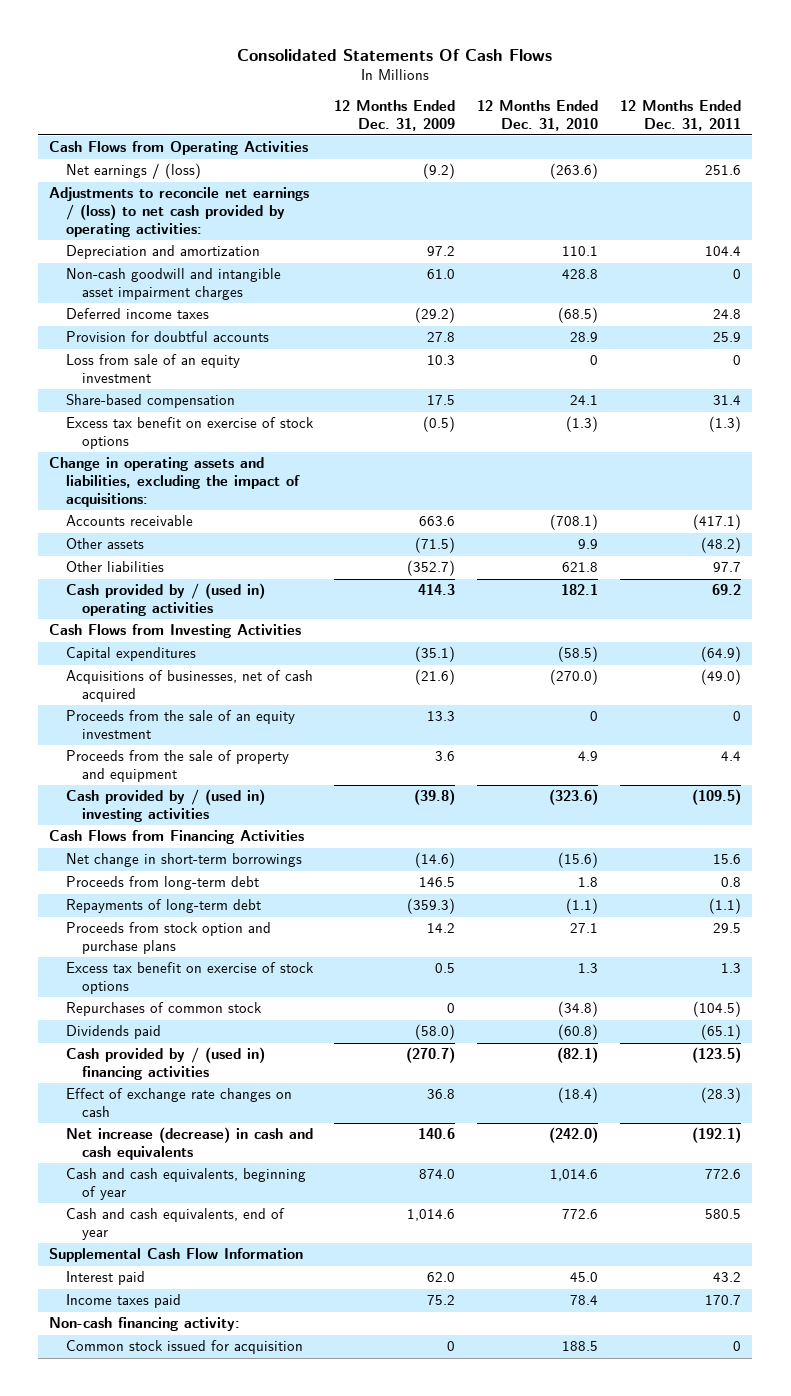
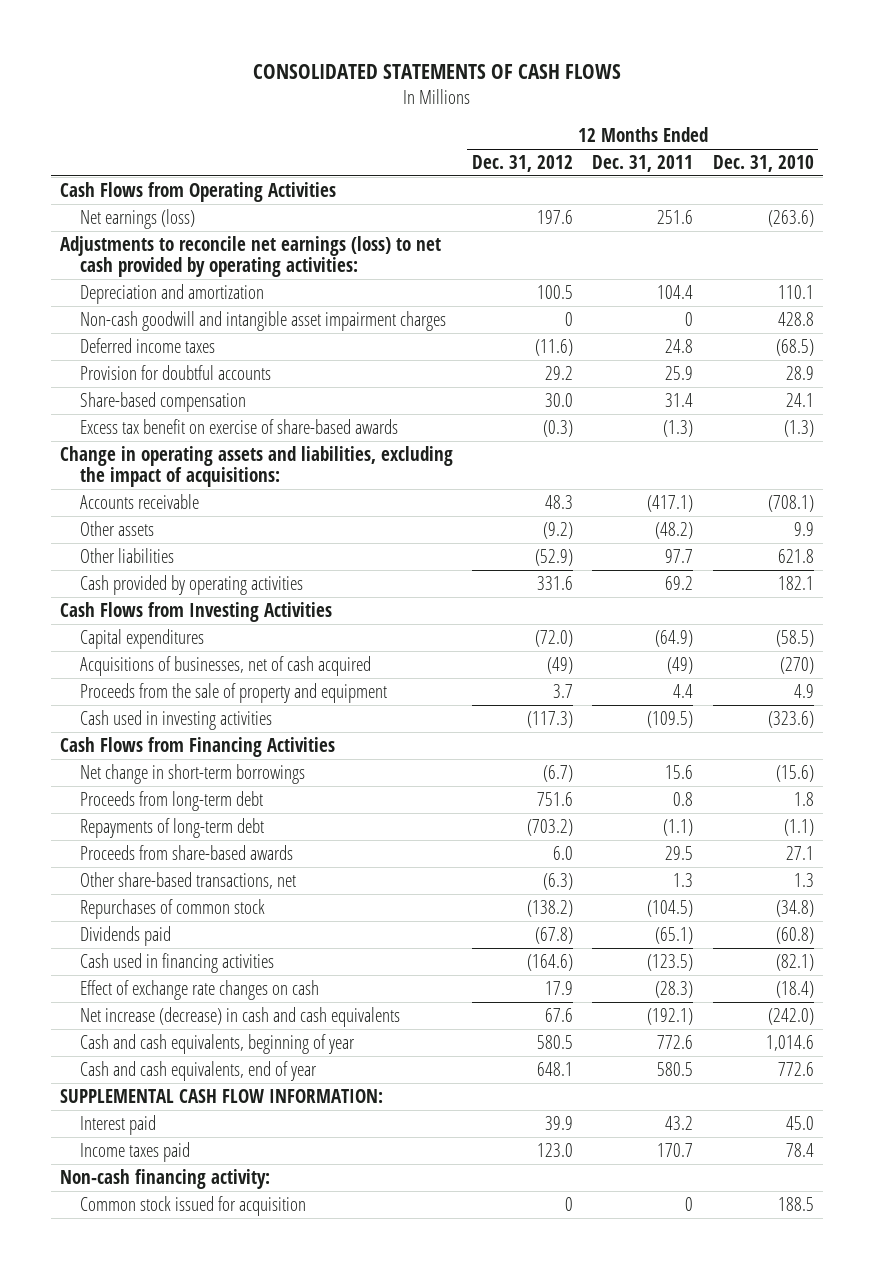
[237,48,553,61] Consolidated Statements Of Cash Flows -> [252,64,621,80] CONSOLIDATED STATEMENTS OF CASH FLOWS
[334,99,456,131] 12 Months Ended Dec. 31, 2009 -> none
none -> [472,154,574,172] Dec. 31, 2012
[65,163,201,180] Net earnings / (loss) -> [79,208,195,229] Net earnings (loss)
[49,187,310,238] Adjustments to reconcile net earnings / (loss) to net cash provided by operating activities: -> [60,235,442,278] Adjustments to reconcile net earnings (loss) to net cash provided by operating activities:
[65,354,240,384] Loss from sale of an equity investment -> none
[65,417,314,450] Excess tax benefit on exercise of stock options -> [79,418,398,434] Excess tax benefit on exercise of share-based awards
[65,583,265,617] Cash provided by / (used in) operating activities -> [79,574,303,595] Cash provided by operating activities
[65,710,295,740] Proceeds from the sale of an equity investment -> none
[550,669,599,686] (270.0) -> [779,656,814,674] (270)
[701,669,742,686] (49.0) -> [667,656,694,674] (49)
[65,789,265,823] Cash provided by / (used in) investing activities -> [79,709,272,730] Cash used in investing activities
[65,922,271,955] Proceeds from stock option and purchase plans -> [79,844,293,860] Proceeds from share-based awards
[65,962,314,995] Excess tax benefit on exercise of stock options -> [79,871,296,889] Other share-based transactions, net
[65,1047,265,1081] Cash provided by / (used in) financing activities -> [79,952,274,973] Cash used in financing activities
[49,1248,304,1263] Supplemental Cash Flow Information -> [60,1088,384,1103] SUPPLEMENTAL CASH FLOW INFORMATION:

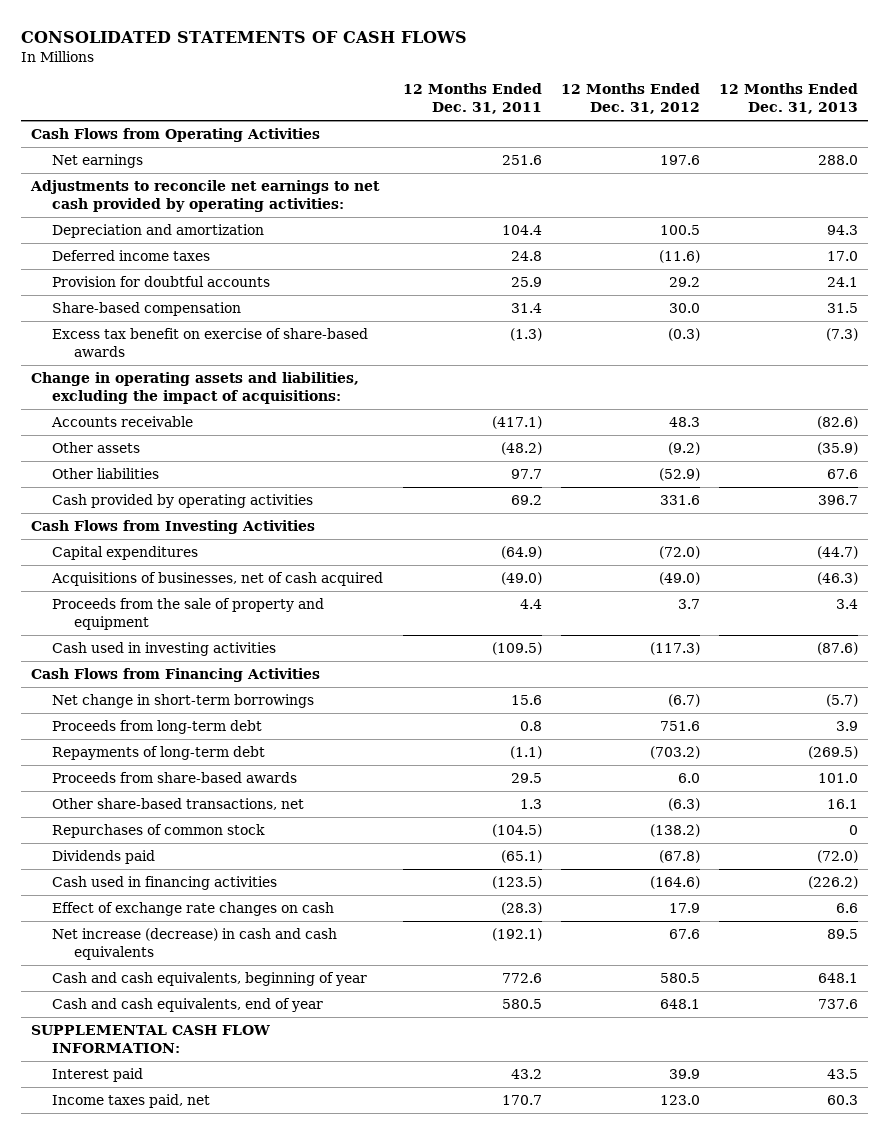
[712,154,814,172] Dec. 31, 2010 -> none
none -> [719,83,859,115] 12 Months Ended Dec. 31, 2013
[79,208,195,229] Net earnings (loss) -> [52,154,144,169] Net earnings
[60,235,442,278] Adjustments to reconcile net earnings (loss) to net cash provided by operating activities: -> [29,180,380,213] Adjustments to reconcile net earnings to net cash provided by operating activities:
[79,310,446,331] Non-cash goodwill and intangible asset impairment charges -> none
[547,656,574,674] (49) -> [658,572,700,586] (49.0)
[667,656,694,674] (49) -> [500,572,542,586] (49.0)
[60,1168,271,1189] Non-cash financing activity: -> none
[79,1195,306,1216] Common stock issued for acquisition -> none
[79,1141,190,1162] Income taxes paid -> [52,1094,211,1109] Income taxes paid, net

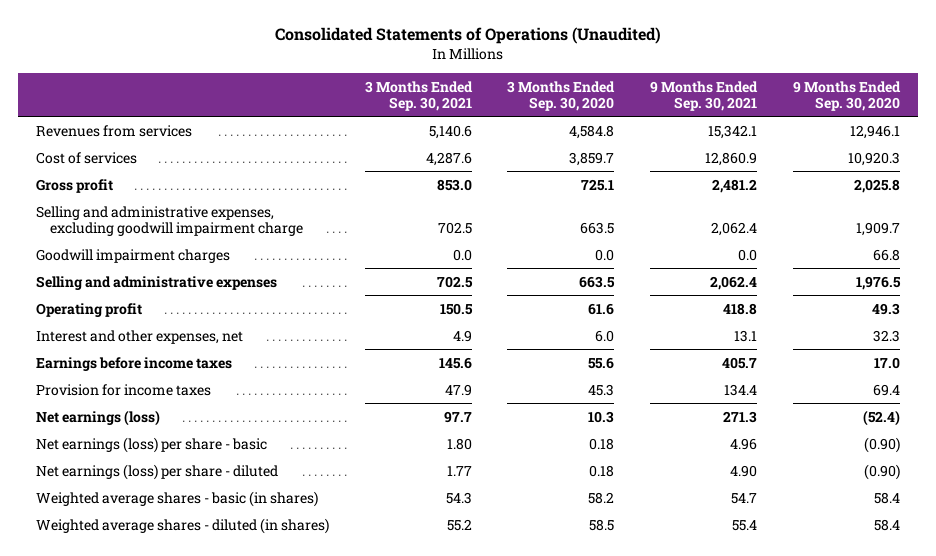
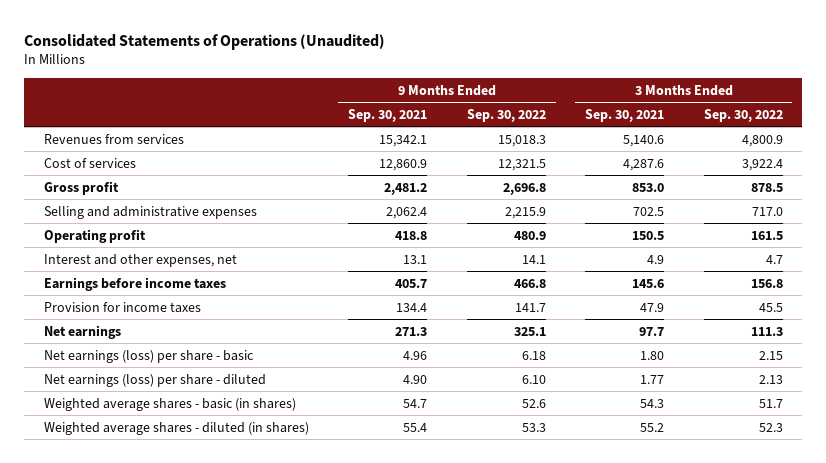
[507,80,616,111] 3 Months Ended Sep. 30, 2020 -> none
[792,80,901,111] 9 Months Ended Sep. 30, 2020 -> none
none -> [466,108,546,122] Sep. 30, 2022
none -> [703,108,783,122] Sep. 30, 2022
[36,205,303,236] Selling and administrative expenses, excluding goodwill impairment charge -> none
[36,248,231,263] Goodwill impairment charges -> none
[36,409,161,426] Net earnings (loss) -> [43,324,121,339] Net earnings

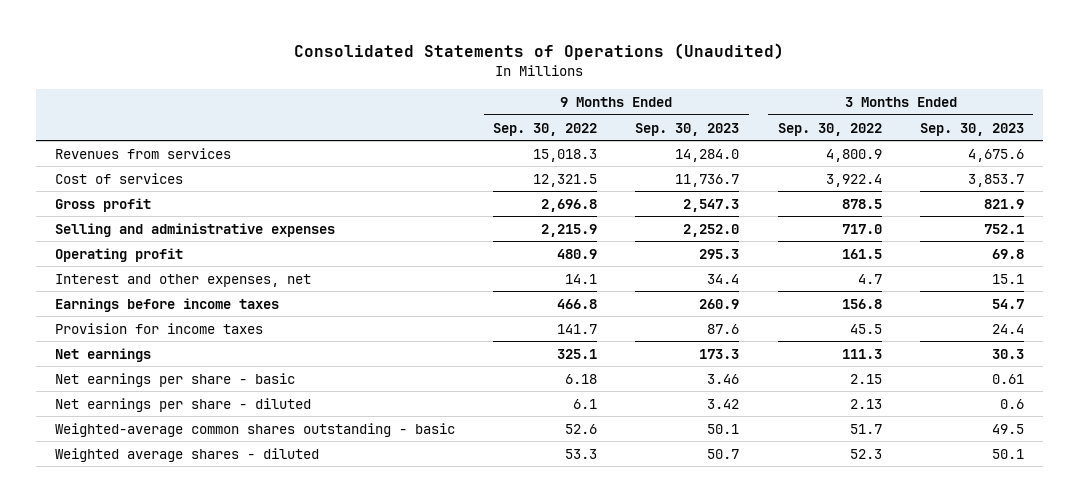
[348,108,428,122] Sep. 30, 2021 -> none
[585,108,665,122] Sep. 30, 2021 -> none
none -> [635,122,740,136] Sep. 30, 2023
none -> [919,122,1024,136] Sep. 30, 2023
[43,349,254,363] Net earnings (loss) per share - basic -> [55,372,296,387] Net earnings per share - basic
[43,373,266,387] Net earnings (loss) per share - diluted -> [55,397,312,412] Net earnings per share - diluted
[521,374,546,384] 6.10 -> [573,398,598,409] 6.1
[43,397,296,411] Weighted average shares - basic (in shares) -> [55,422,456,437] Weighted-average common shares outstanding - basic
[43,421,309,435] Weighted average shares - diluted (in shares) -> [55,447,320,462] Weighted average shares - diluted

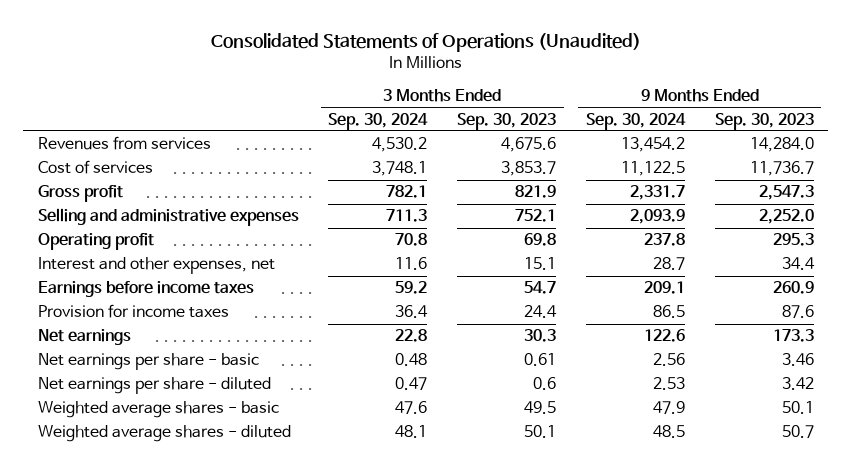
[493,122,598,136] Sep. 30, 2022 -> none
[777,122,882,136] Sep. 30, 2022 -> none
none -> [328,112,429,130] Sep. 30, 2024
none -> [585,112,686,130] Sep. 30, 2024
[55,422,456,437] Weighted-average common shares outstanding - basic -> [37,401,279,419] Weighted average shares - basic

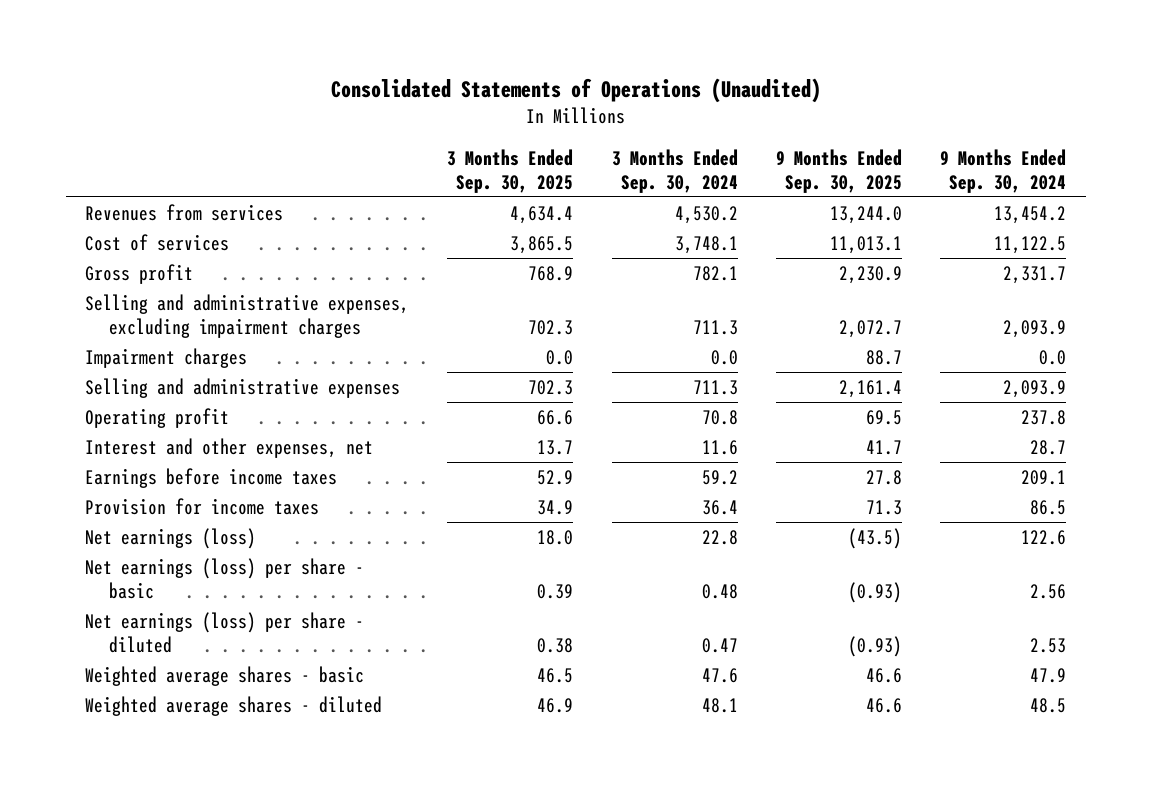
[457,112,557,130] Sep. 30, 2023 -> none
[714,112,814,130] Sep. 30, 2023 -> none
none -> [447,148,574,193] 3 Months Ended Sep. 30, 2025
none -> [776,148,903,193] 9 Months Ended Sep. 30, 2025
none -> [85,293,410,338] Selling and administrative expenses, excluding impairment charges
none -> [85,347,248,368] Impairment charges
[37,329,131,346] Net earnings -> [85,527,257,549] Net earnings (loss)
[37,353,259,371] Net earnings per share - basic -> [85,557,365,599] Net earnings (loss) per share - basic
[37,377,271,395] Net earnings per share - diluted -> [85,611,365,653] Net earnings (loss) per share - diluted

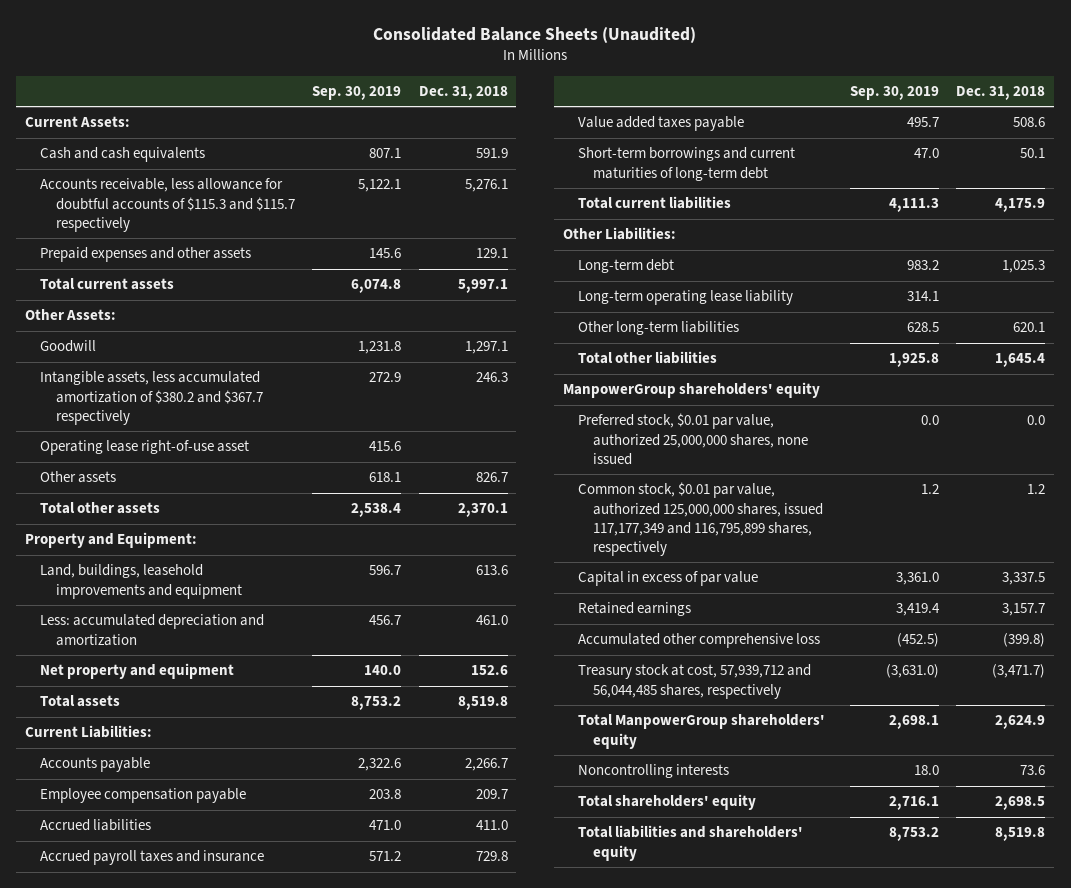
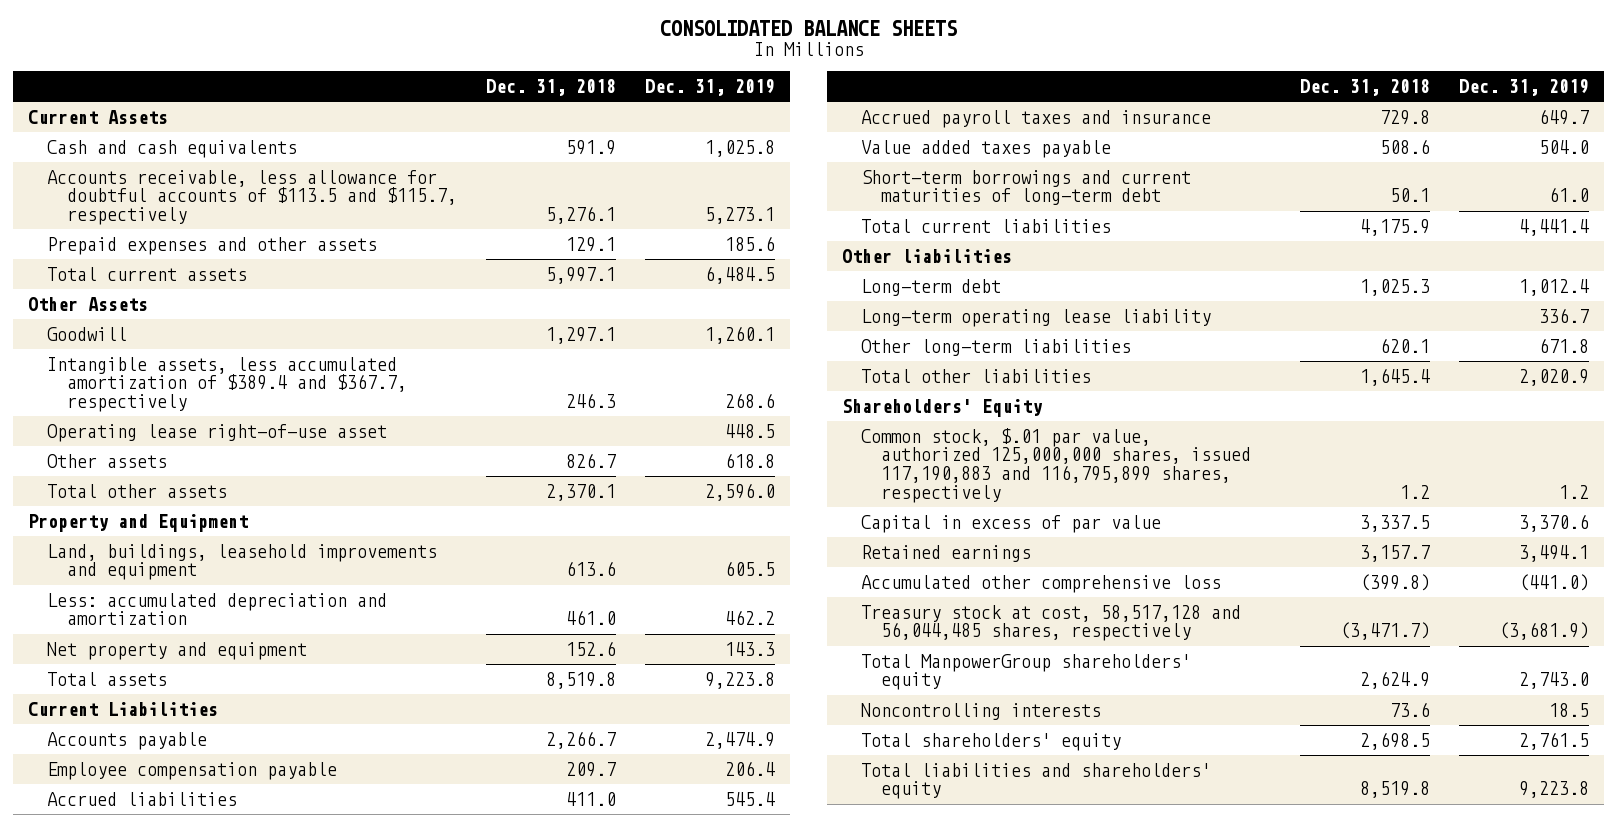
[373,26,697,43] Consolidated Balance Sheets (Unaudited) -> [659,20,957,37] CONSOLIDATED BALANCE SHEETS
[312,85,402,100] Sep. 30, 2019 -> none
none -> [645,79,776,97] Dec. 31, 2019
[25,116,131,128] Current Assets: -> [27,109,168,124] Current Assets
[40,178,295,232] Accounts receivable, less allowance for doubtful accounts of $115.3 and $115.7 respectively -> [47,169,457,226] Accounts receivable, less allowance for doubtful accounts of $113.5 and $115.7, respectively
[25,309,117,321] Other Assets: -> [27,296,148,311] Other Assets
[40,371,263,425] Intangible assets, less accumulated amortization of $380.2 and $367.7 respectively -> [47,356,407,413] Intangible assets, less accumulated amortization of $389.4 and $367.7, respectively
[25,532,198,549] Property and Equipment: -> [27,513,248,532] Property and Equipment
[25,725,153,739] Current Liabilities: -> [27,701,218,716] Current Liabilities
[562,227,676,241] Other Liabilities: -> [841,248,1012,263] Other liabilities
[578,413,809,465] Preferred stock, $0.01 par value, authorized 25,000,000 shares, none issued -> none
[562,382,820,399] ManpowerGroup shareholders' equity -> [841,398,1043,417] Shareholders' Equity
[578,482,824,557] Common stock, $0.01 par value, authorized 125,000,000 shares, issued 117,177,349 and 116,795,899 shares, respectively -> [861,427,1251,503] Common stock, $.01 par value, authorized 125,000,000 shares, issued 117,190,883 and 116,795,899 shares, respectively
[578,664,812,699] Treasury stock at cost, 57,939,712 and 56,044,485 shares, respectively -> [861,604,1242,642] Treasury stock at cost, 58,517,128 and 56,044,485 shares, respectively

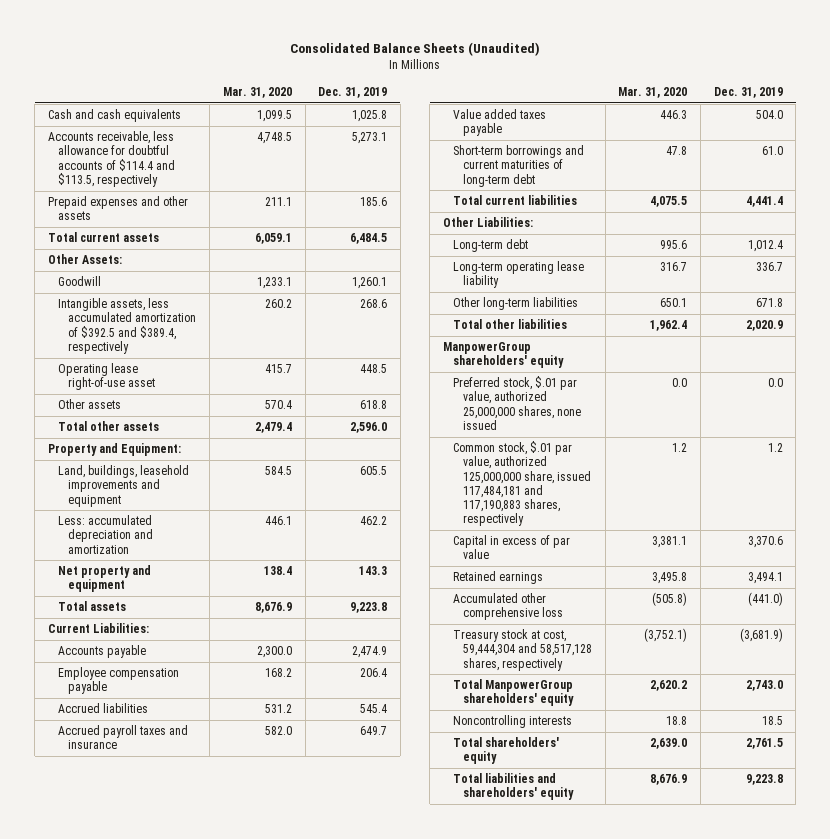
[659,20,957,37] CONSOLIDATED BALANCE SHEETS -> [290,41,541,56] Consolidated Balance Sheets (Unaudited)
[486,79,617,97] Dec. 31, 2018 -> none
none -> [223,86,293,98] Mar. 31, 2020
[27,109,168,124] Current Assets -> none
[47,169,457,226] Accounts receivable, less allowance for doubtful accounts of $113.5 and $115.7, respectively -> [47,131,175,187] Accounts receivable, less allowance for doubtful accounts of $114.4 and $113.5, respectively
[27,296,148,311] Other Assets -> [47,254,122,265] Other Assets:
[47,356,407,413] Intangible assets, less accumulated amortization of $389.4 and $367.7, respectively -> [57,298,196,354] Intangible assets, less accumulated amortization of $392.5 and $389.4, respectively
[27,513,248,532] Property and Equipment -> [47,443,181,457] Property and Equipment:
[27,701,218,716] Current Liabilities -> [47,623,149,634] Current Liabilities:
[841,248,1012,263] Other liabilities -> [442,217,533,228] Other Liabilities:
[841,398,1043,417] Shareholders' Equity -> [442,342,565,369] ManpowerGroup shareholders' equity
none -> [453,376,582,430] Preferred stock, $.01 par value, authorized 25,000,000 shares, none issued
[861,427,1251,503] Common stock, $.01 par value, authorized 125,000,000 shares, issued 117,190,883 and 116,795,899 shares, respectively -> [453,441,592,527] Common stock, $.01 par value, authorized 125,000,000 share, issued 117,484,181 and 117,190,883 shares, respectively
[861,604,1242,642] Treasury stock at cost, 58,517,128 and 56,044,485 shares, respectively -> [453,629,593,671] Treasury stock at cost, 59,444,304 and 58,517,128 shares, respectively

